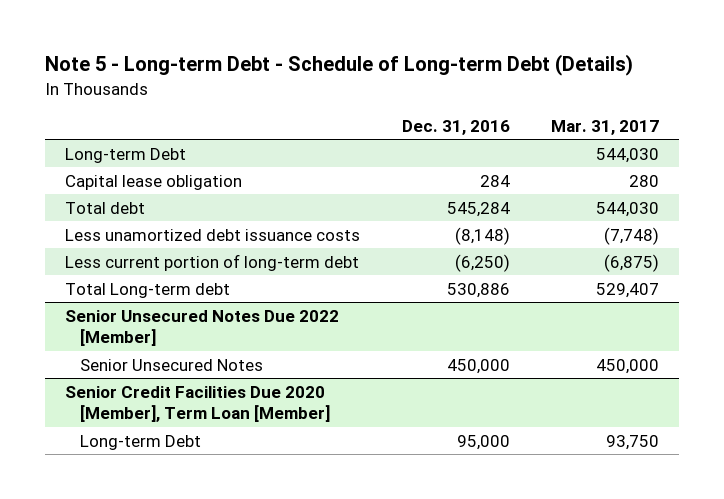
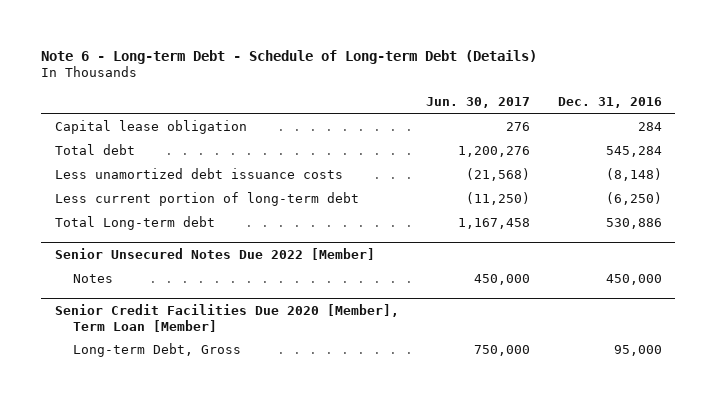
[44,54,633,77] Note 5 - Long-term Debt - Schedule of Long-term Debt (Details) -> [41,49,538,64] Note 6 - Long-term Debt - Schedule of Long-term Debt (Details)
[550,119,659,135] Mar. 31, 2017 -> none
none -> [426,97,531,109] Jun. 30, 2017
[65,147,187,163] Long-term Debt -> none
[79,358,263,371] Senior Unsecured Notes -> [73,274,114,284] Notes
[79,434,201,450] Long-term Debt -> [73,343,242,358] Long-term Debt, Gross

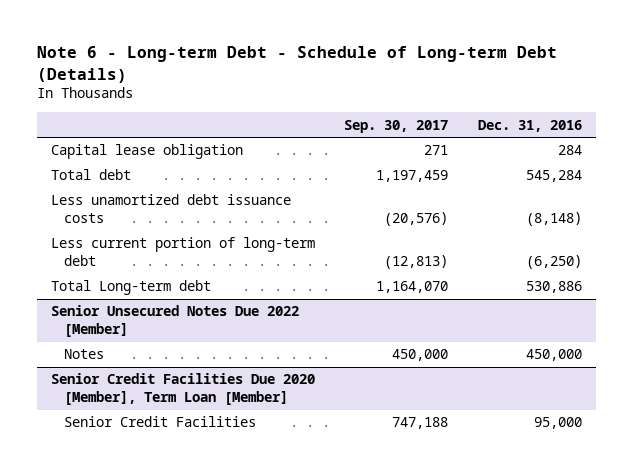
[426,97,531,109] Jun. 30, 2017 -> none
none -> [344,119,449,133] Sep. 30, 2017
[73,343,242,358] Long-term Debt, Gross -> [63,416,256,428] Senior Credit Facilities

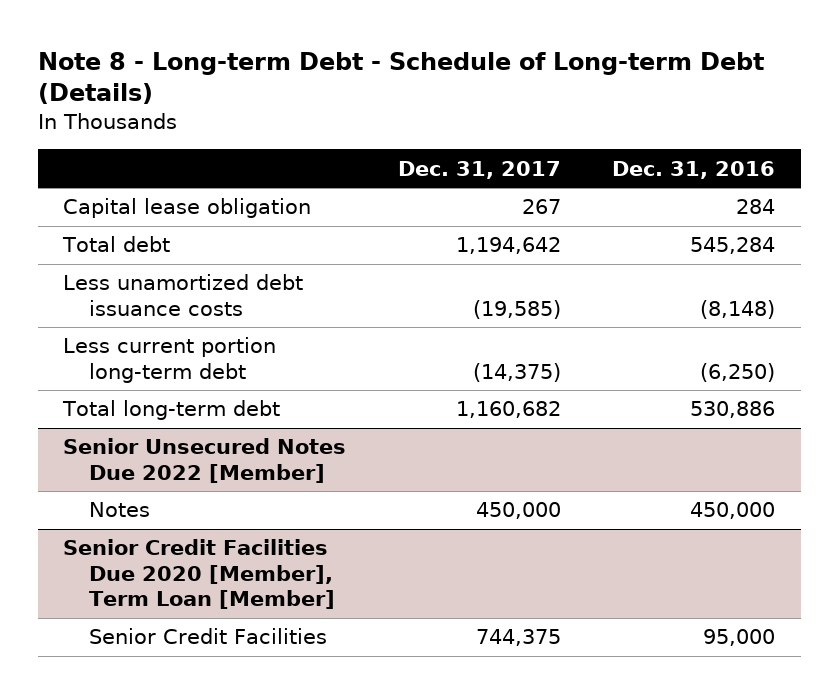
[36,46,557,83] Note 6 - Long-term Debt - Schedule of Long-term Debt (Details) -> [37,51,764,105] Note 8 - Long-term Debt - Schedule of Long-term Debt (Details)
[344,119,449,133] Sep. 30, 2017 -> none
none -> [397,160,561,179] Dec. 31, 2017
[51,237,316,267] Less current portion of long-term debt -> [63,337,277,383] Less current portion long-term debt
[51,280,212,296] Total Long-term debt -> [62,400,281,421] Total long-term debt

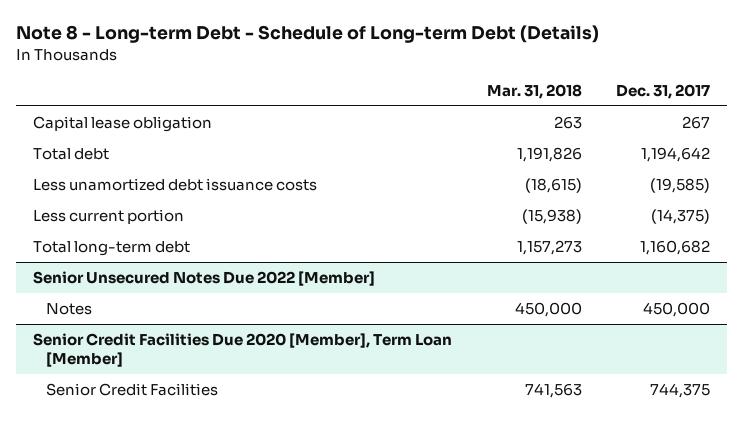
[612,160,776,179] Dec. 31, 2016 -> none
none -> [486,83,582,99] Mar. 31, 2018
[63,337,277,383] Less current portion long-term debt -> [33,209,185,225] Less current portion

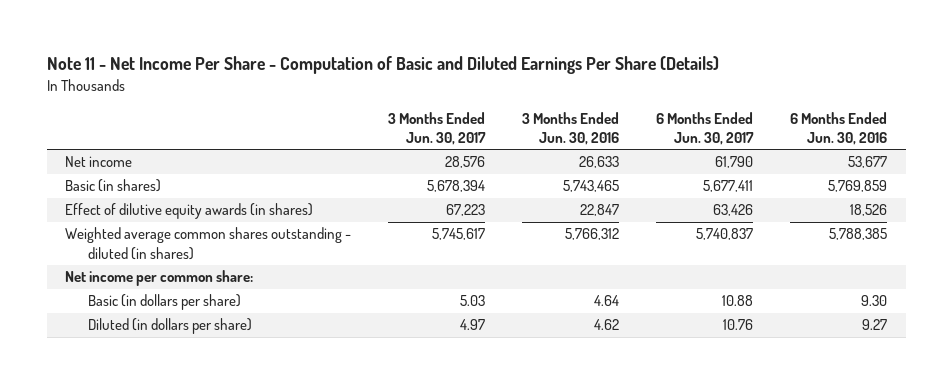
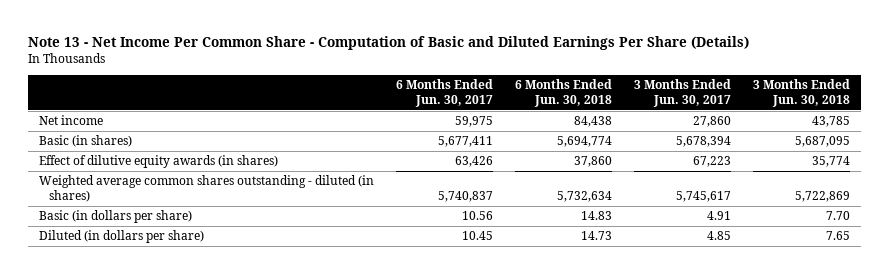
[46,56,719,75] Note 11 - Net Income Per Share - Computation of Basic and Diluted Earnings Per Share (Details) -> [28,35,750,50] Note 13 - Net Income Per Common Share - Computation of Basic and Diluted Earnings Per Share (Details)
[522,111,620,145] 3 Months Ended Jun. 30, 2016 -> none
[790,111,888,145] 6 Months Ended Jun. 30, 2016 -> none
none -> [514,78,612,107] 6 Months Ended Jun. 30, 2018
none -> [752,78,850,107] 3 Months Ended Jun. 30, 2018
[445,156,486,169] 28,576 -> [692,116,731,128] 27,860
[715,156,754,169] 61,790 -> [455,116,494,128] 59,975
[65,270,254,287] Net income per common share: -> none
[460,295,486,307] 5.03 -> [706,211,731,221] 4.91
[722,295,754,307] 10.88 -> [462,211,494,221] 10.56
[460,319,486,331] 4.97 -> [706,231,731,241] 4.85
[723,319,754,331] 10.76 -> [462,231,494,241] 10.45

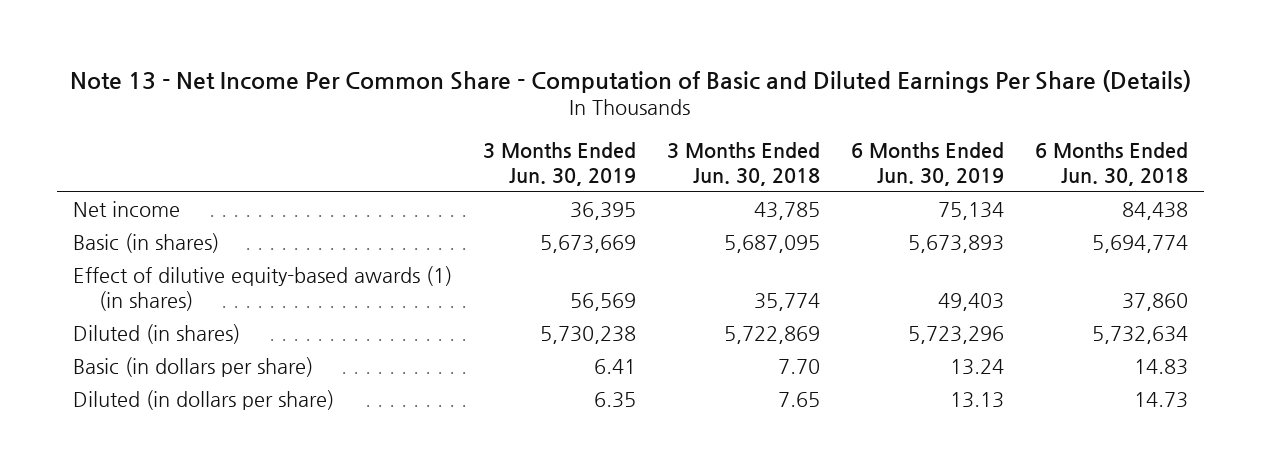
[396,78,494,107] 6 Months Ended Jun. 30, 2017 -> none
[633,78,731,107] 3 Months Ended Jun. 30, 2017 -> none
none -> [482,142,636,187] 3 Months Ended Jun. 30, 2019
none -> [851,142,1005,187] 6 Months Ended Jun. 30, 2019
[39,155,279,169] Effect of dilutive equity awards (in shares) -> [72,266,452,312] Effect of dilutive equity-based awards (1) (in shares)
[39,175,375,203] Weighted average common shares outstanding - diluted (in shares) -> [72,324,240,345] Diluted (in shares)

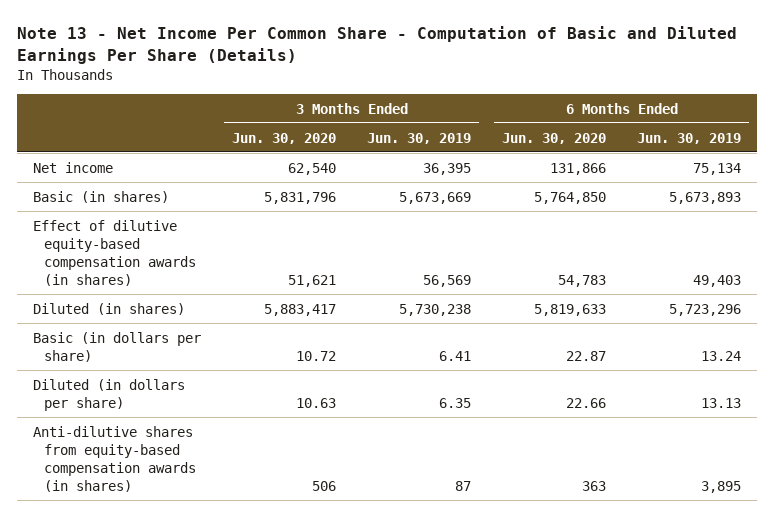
[666,142,820,187] 3 Months Ended Jun. 30, 2018 -> none
[1035,142,1189,187] 6 Months Ended Jun. 30, 2018 -> none
none -> [232,132,337,144] Jun. 30, 2020
none -> [502,132,607,144] Jun. 30, 2020
[72,266,452,312] Effect of dilutive equity-based awards (1) (in shares) -> [32,219,196,286] Effect of dilutive equity-based compensation awards (in shares)
none -> [32,425,196,492] Anti-dilutive shares from equity-based compensation awards (in shares)

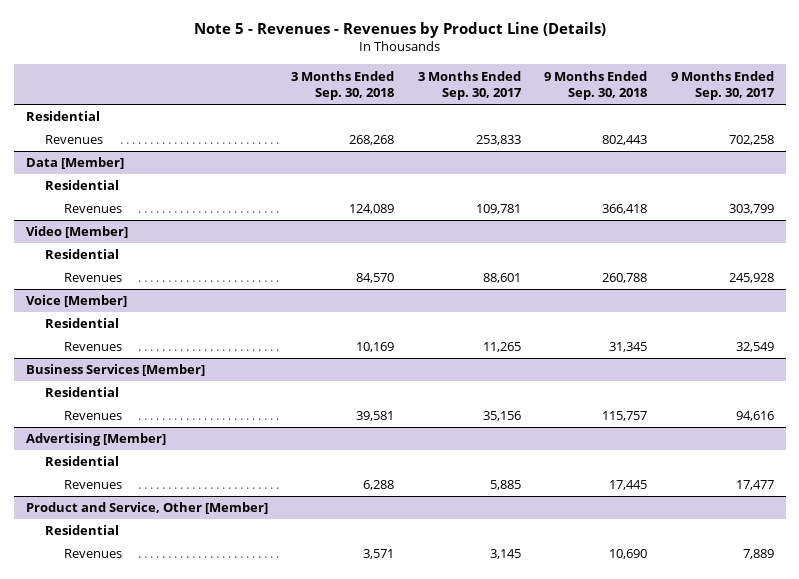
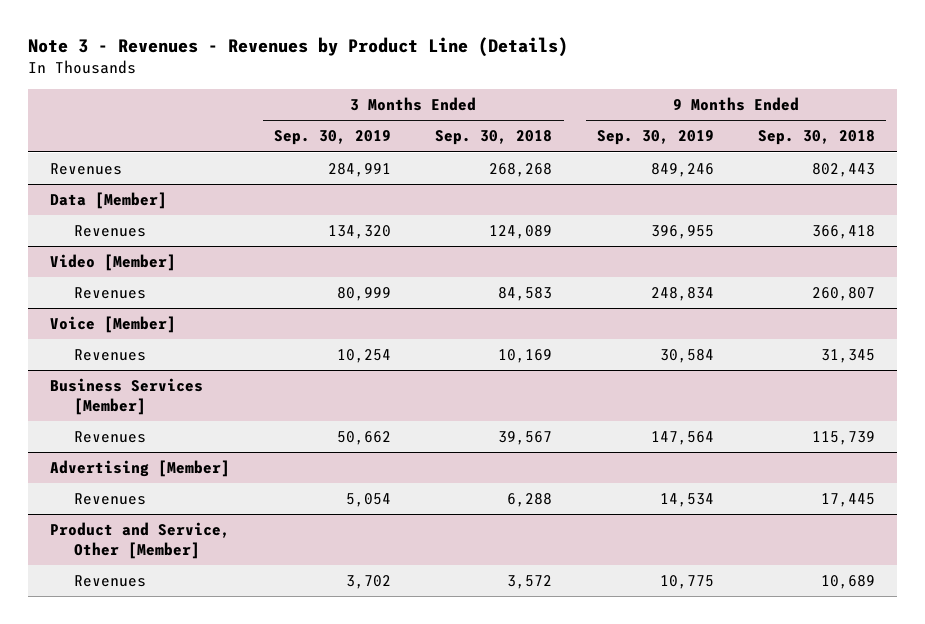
[193,21,606,38] Note 5 - Revenues - Revenues by Product Line (Details) -> [27,37,568,58] Note 3 - Revenues - Revenues by Product Line (Details)
[417,70,522,101] 3 Months Ended Sep. 30, 2017 -> none
[670,70,775,101] 9 Months Ended Sep. 30, 2017 -> none
none -> [274,130,392,146] Sep. 30, 2019
none -> [596,130,714,146] Sep. 30, 2019
[25,111,100,122] Residential -> none
[44,180,119,191] Residential -> none
[44,249,119,260] Residential -> none
[356,273,395,284] 84,570 -> [498,287,553,302] 84,583
[602,273,648,284] 260,788 -> [812,287,876,302] 260,807
[44,318,119,329] Residential -> none
[44,387,119,398] Residential -> none
[356,411,395,422] 39,581 -> [498,431,553,446] 39,567
[602,411,648,422] 115,757 -> [812,431,876,446] 115,739
[44,456,119,467] Residential -> none
[44,525,119,536] Residential -> none
[363,549,395,560] 3,571 -> [507,575,553,590] 3,572
[609,549,648,560] 10,690 -> [821,575,876,590] 10,689

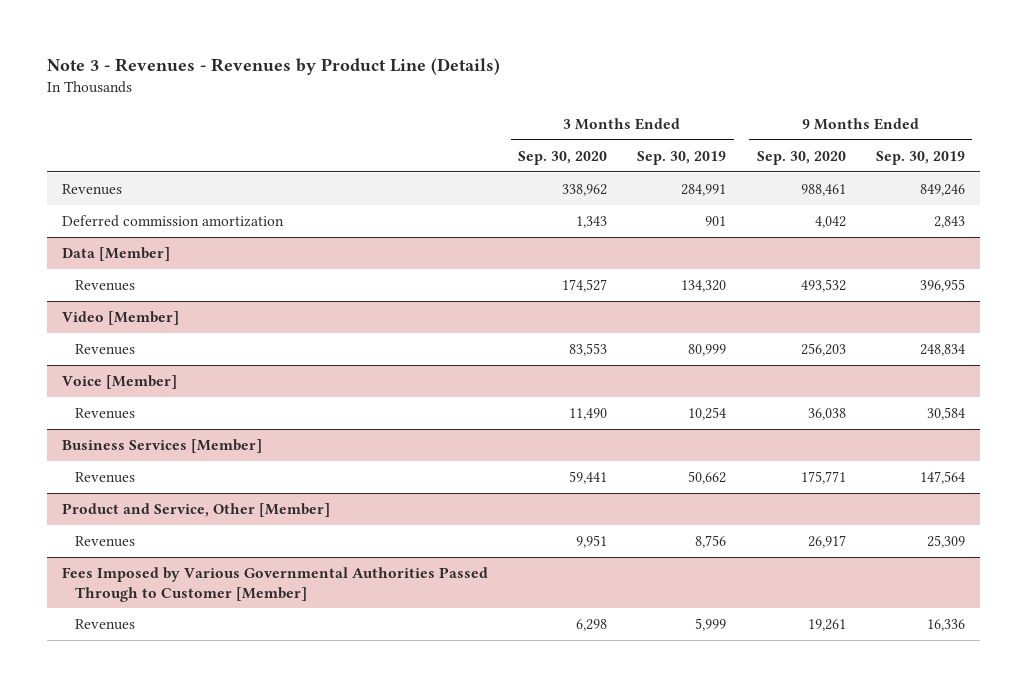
[435,130,553,146] Sep. 30, 2018 -> none
[758,130,876,146] Sep. 30, 2018 -> none
none -> [518,150,608,165] Sep. 30, 2020
none -> [756,150,846,165] Sep. 30, 2020
none -> [62,214,285,227] Deferred commission amortization
[49,460,230,478] Advertising [Member] -> none
[73,493,146,506] Revenues -> none
[346,575,392,590] 3,702 -> [695,534,727,548] 8,756
[659,575,714,590] 10,775 -> [926,534,965,548] 25,309
none -> [62,566,489,602] Fees Imposed by Various Governmental Authorities Passed Through to Customer [Member]
none -> [74,618,135,630] Revenues

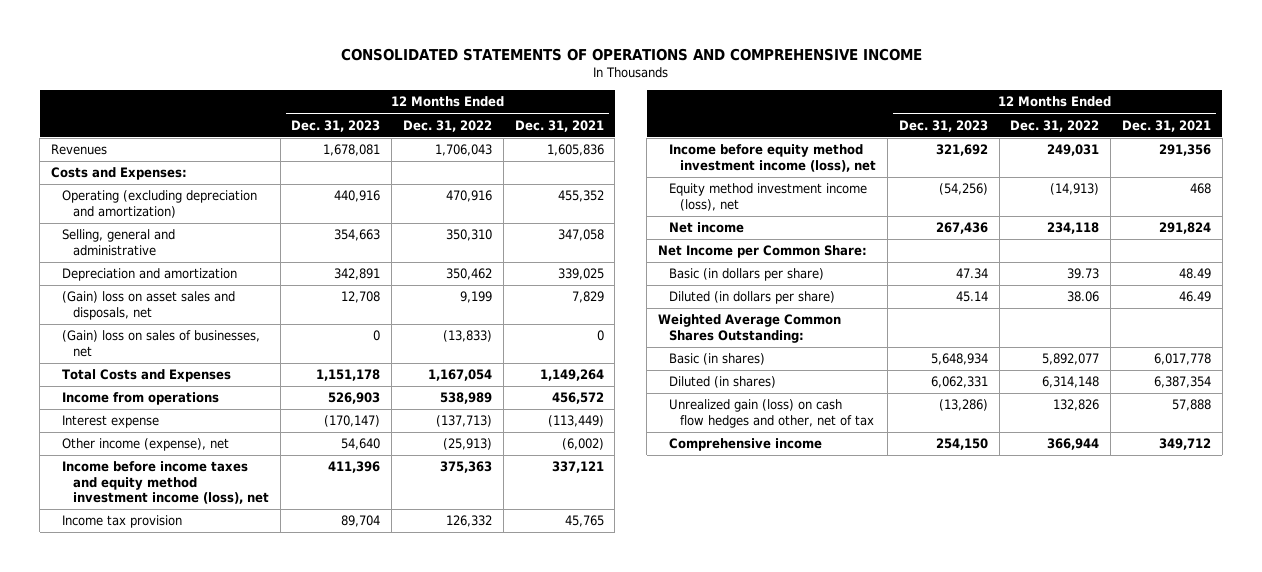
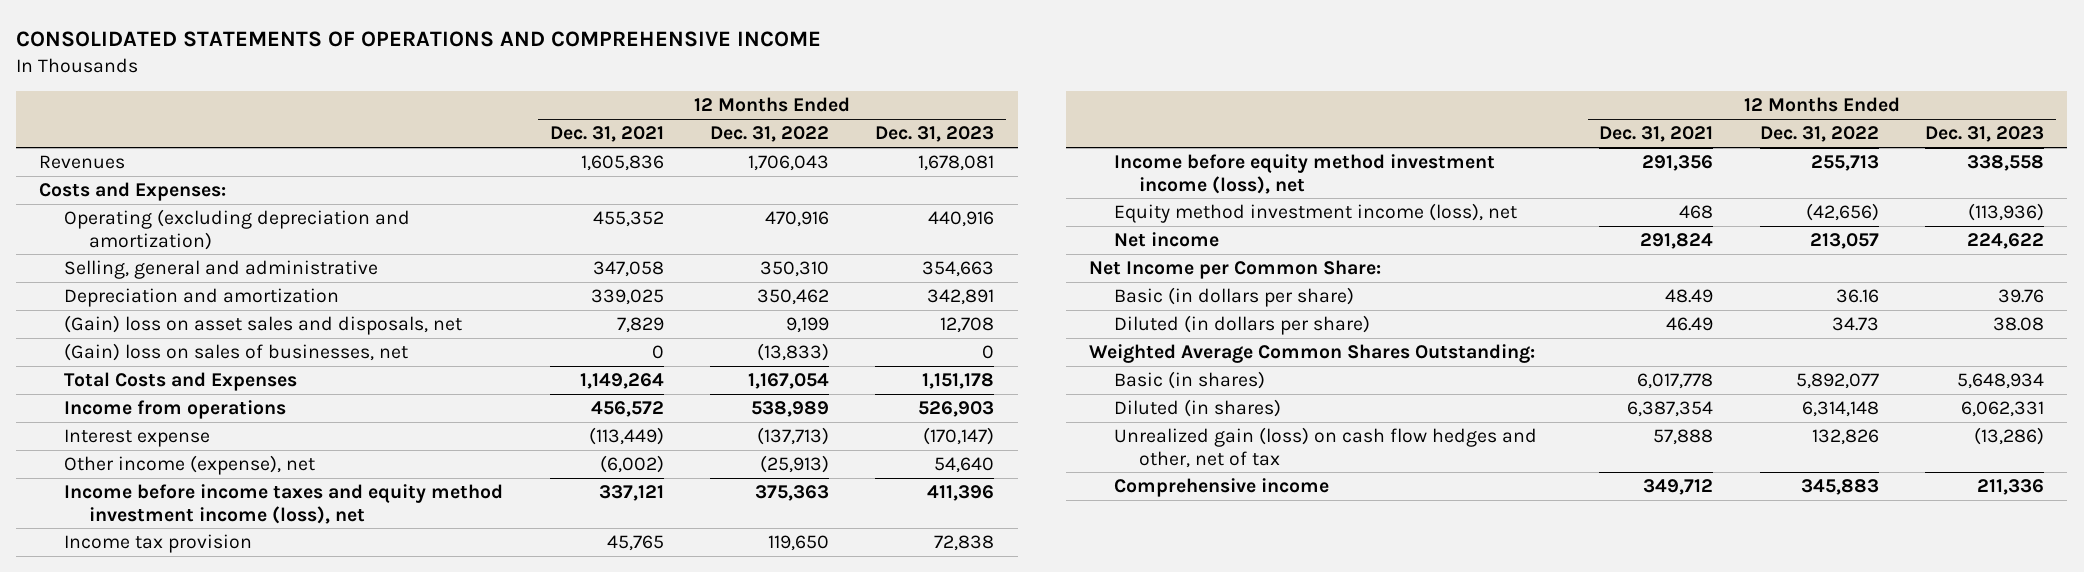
[341,515,381,528] 89,704 -> [934,535,995,552] 72,838
[446,515,493,528] 126,332 -> [768,535,830,552] 119,650
[935,144,988,157] 321,692 -> [1967,155,2045,172] 338,558
[1047,144,1100,157] 249,031 -> [1810,155,1879,172] 255,713
[938,183,988,196] (54,256) -> [1968,203,2045,222] (113,936)
[1050,183,1100,196] (14,913) -> [1805,203,1879,222] (42,656)
[935,222,988,235] 267,436 -> [1967,233,2045,250] 224,622
[1047,222,1100,235] 234,118 -> [1809,233,1879,250] 213,057
[955,268,988,280] 47.34 -> [1998,289,2045,304] 39.76
[1067,268,1100,280] 39.73 -> [1835,289,1879,304] 36.16
[955,291,988,303] 45.14 -> [1993,317,2045,332] 38.08
[1067,291,1100,303] 38.06 -> [1831,317,1879,332] 34.73
[935,438,988,451] 254,150 -> [1977,479,2045,496] 211,336
[1047,438,1100,451] 366,944 -> [1800,479,1879,496] 345,883

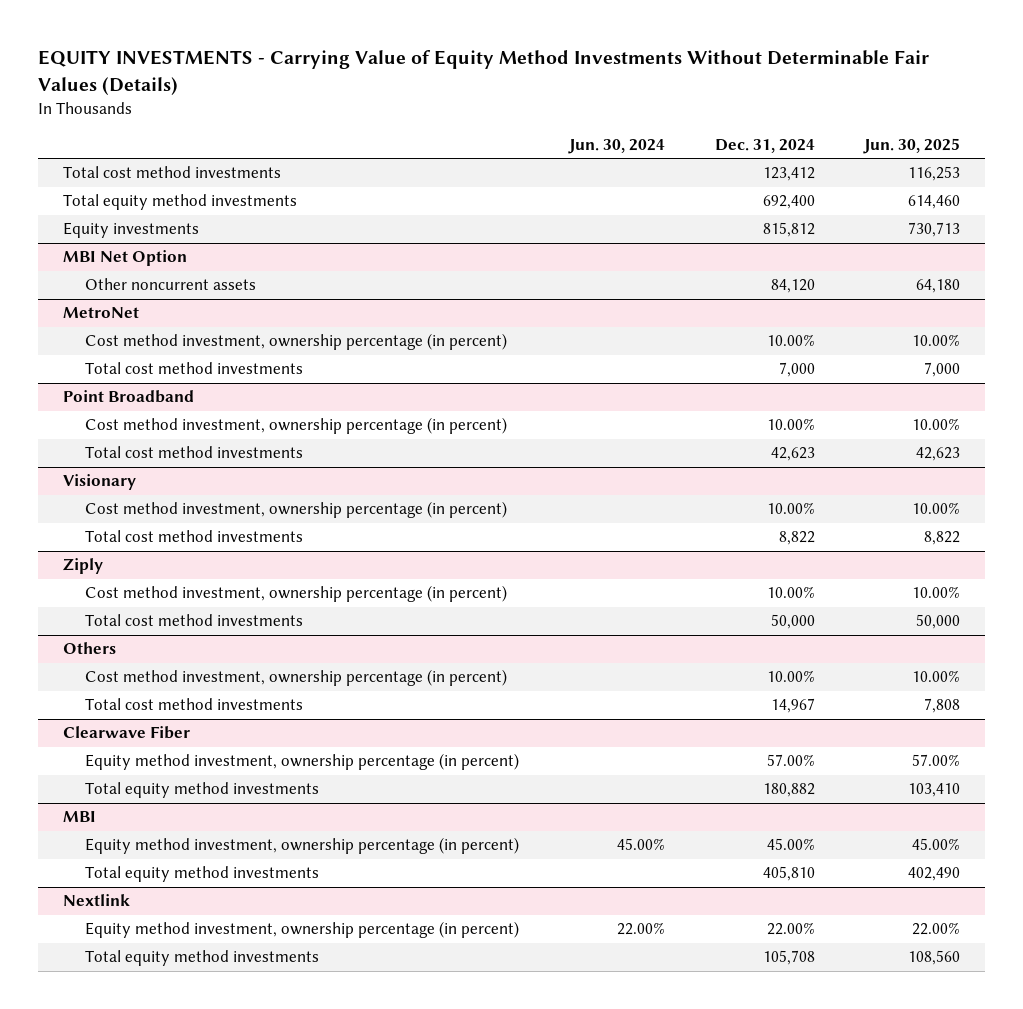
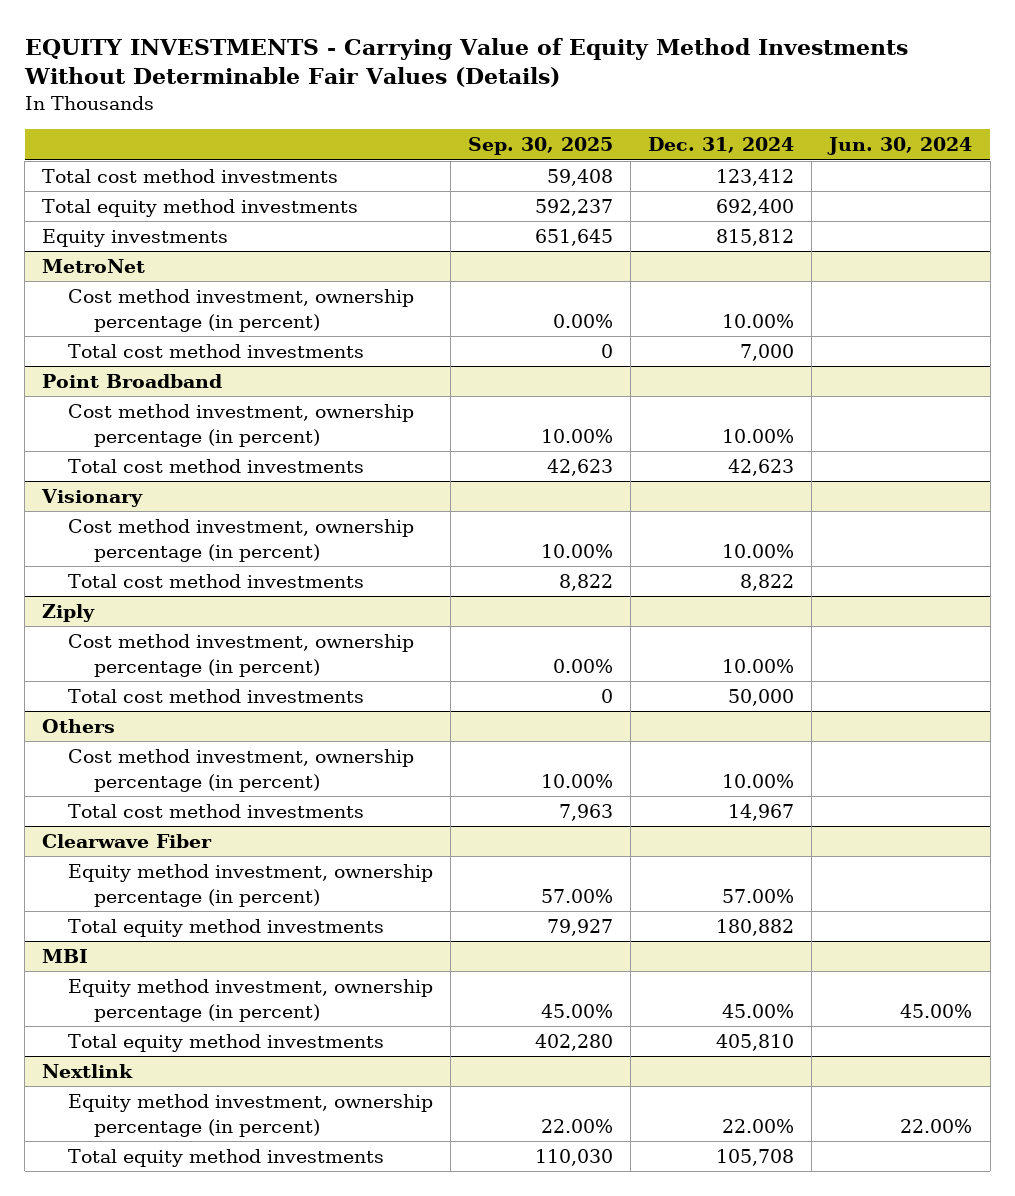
[863,138,961,155] Jun. 30, 2025 -> none
none -> [468,137,614,156] Sep. 30, 2025
[62,250,187,267] MBI Net Option -> none
[85,278,257,291] Other noncurrent assets -> none

